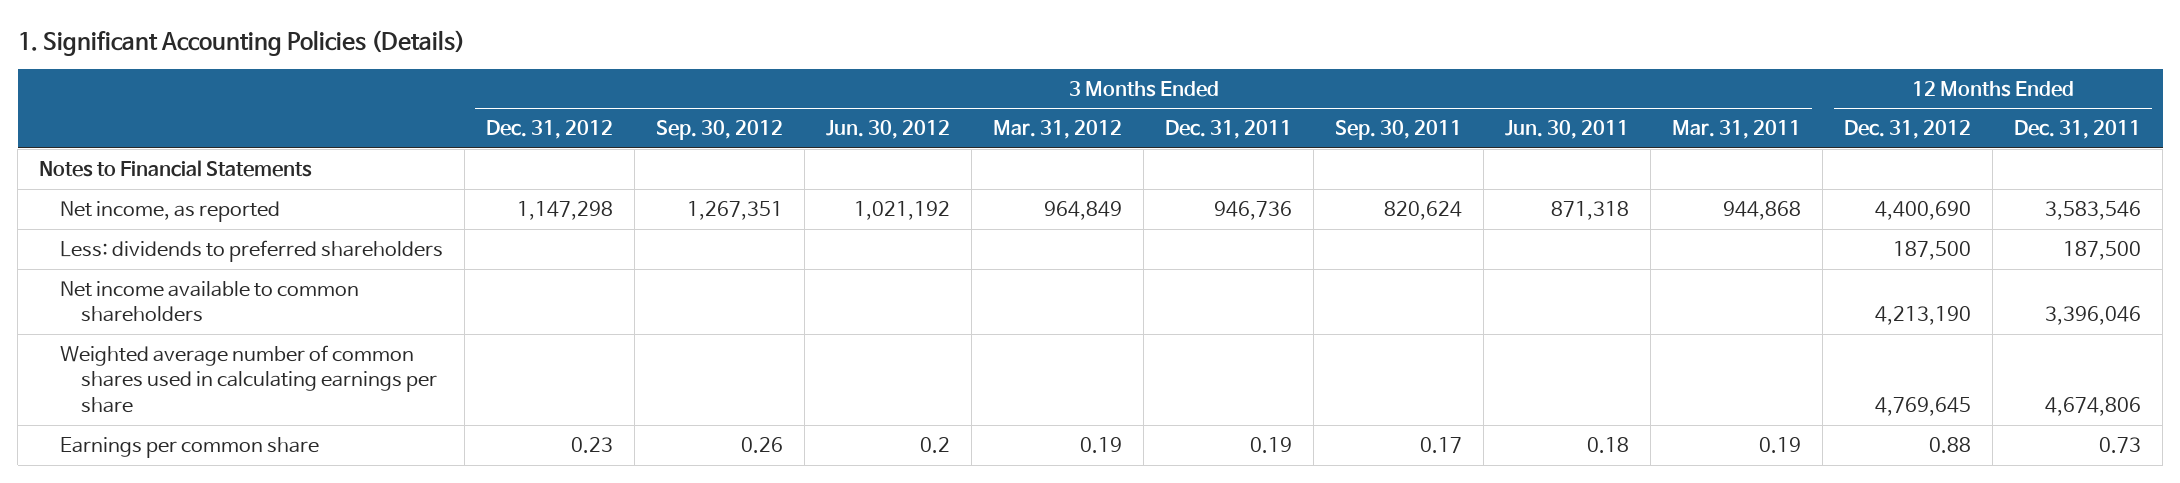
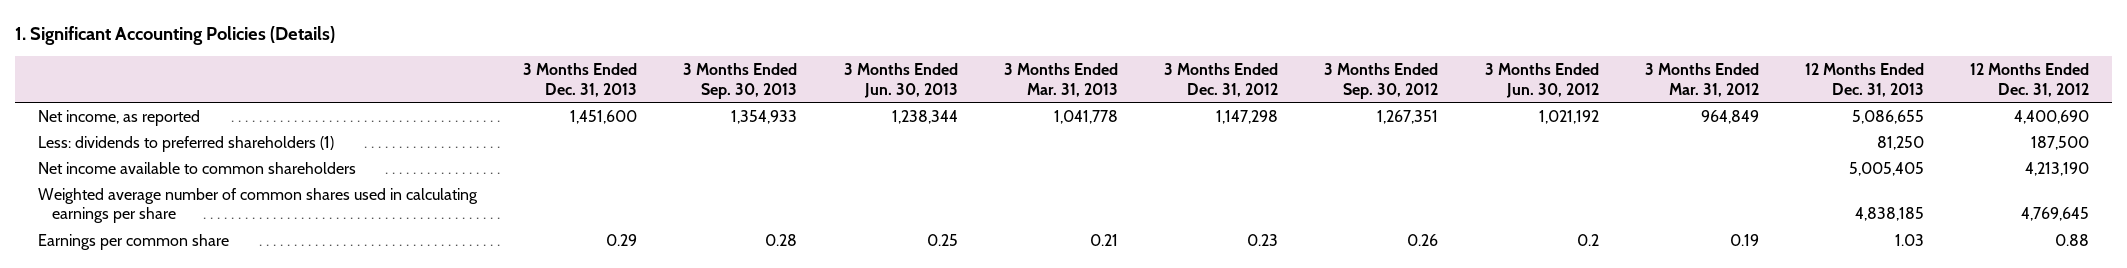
[1165,120,1293,140] Dec. 31, 2011 -> none
[1335,120,1463,141] Sep. 30, 2011 -> none
[1505,120,1630,140] Jun. 30, 2011 -> none
[1672,120,1802,140] Mar. 31, 2011 -> none
[2014,120,2142,140] Dec. 31, 2011 -> none
none -> [523,63,638,97] 3 Months Ended Dec. 31, 2013
none -> [683,63,798,99] 3 Months Ended Sep. 30, 2013
none -> [843,63,958,98] 3 Months Ended Jun. 30, 2013
none -> [1003,63,1118,97] 3 Months Ended Mar. 31, 2013
none -> [1805,63,1925,97] 12 Months Ended Dec. 31, 2013
[39,159,313,177] Notes to Financial Statements -> none
[60,239,444,262] Less: dividends to preferred shareholders -> [37,135,334,152] Less: dividends to preferred shareholders (1)

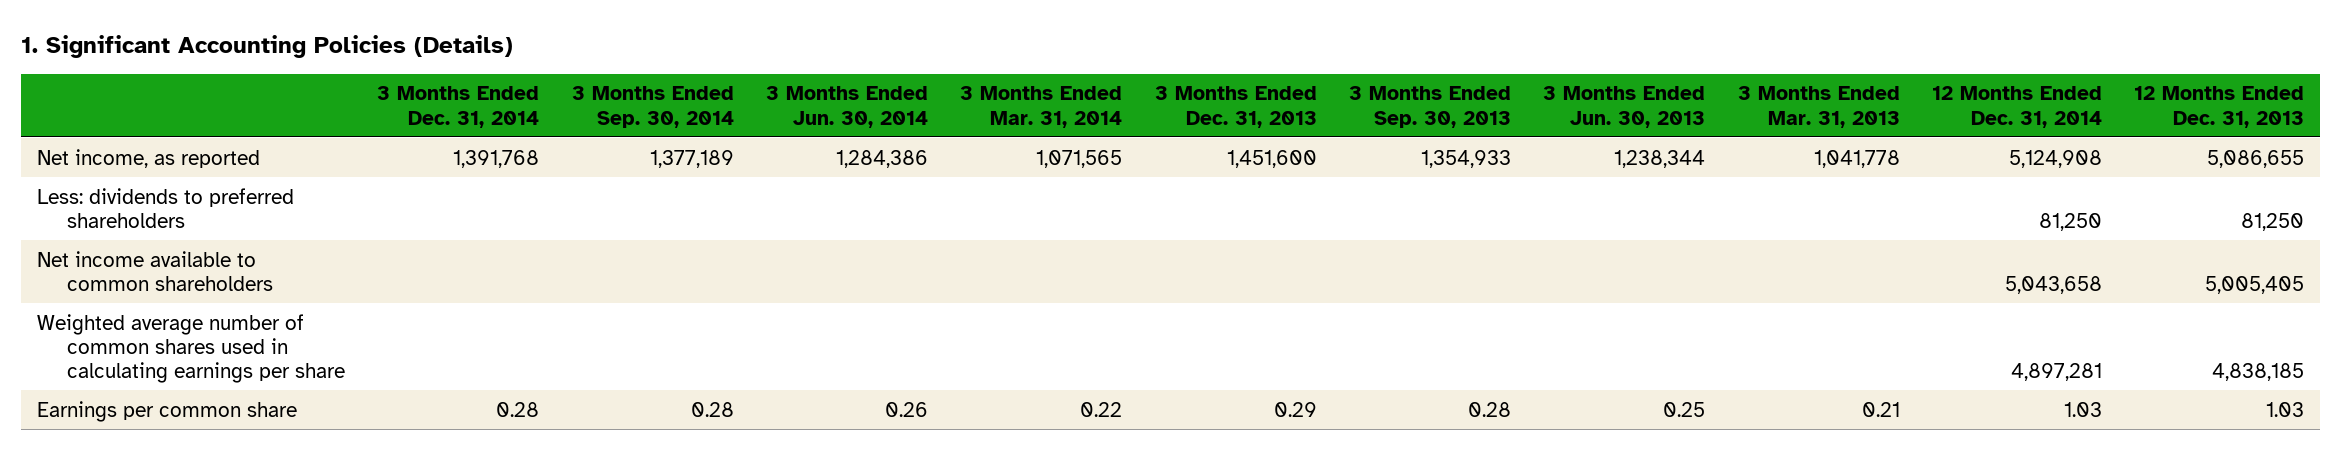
[1164,63,1279,97] 3 Months Ended Dec. 31, 2012 -> none
[1324,63,1439,99] 3 Months Ended Sep. 30, 2012 -> none
[1484,63,1599,98] 3 Months Ended Jun. 30, 2012 -> none
[1644,63,1759,97] 3 Months Ended Mar. 31, 2012 -> none
[1970,63,2090,97] 12 Months Ended Dec. 31, 2012 -> none
none -> [377,86,540,128] 3 Months Ended Dec. 31, 2014
none -> [571,86,734,128] 3 Months Ended Sep. 30, 2014
none -> [766,86,929,128] 3 Months Ended Jun. 30, 2014
none -> [960,86,1123,128] 3 Months Ended Mar. 31, 2014
none -> [1931,86,2102,128] 12 Months Ended Dec. 31, 2014
[37,135,334,152] Less: dividends to preferred shareholders (1) -> [36,187,294,228] Less: dividends to preferred shareholders

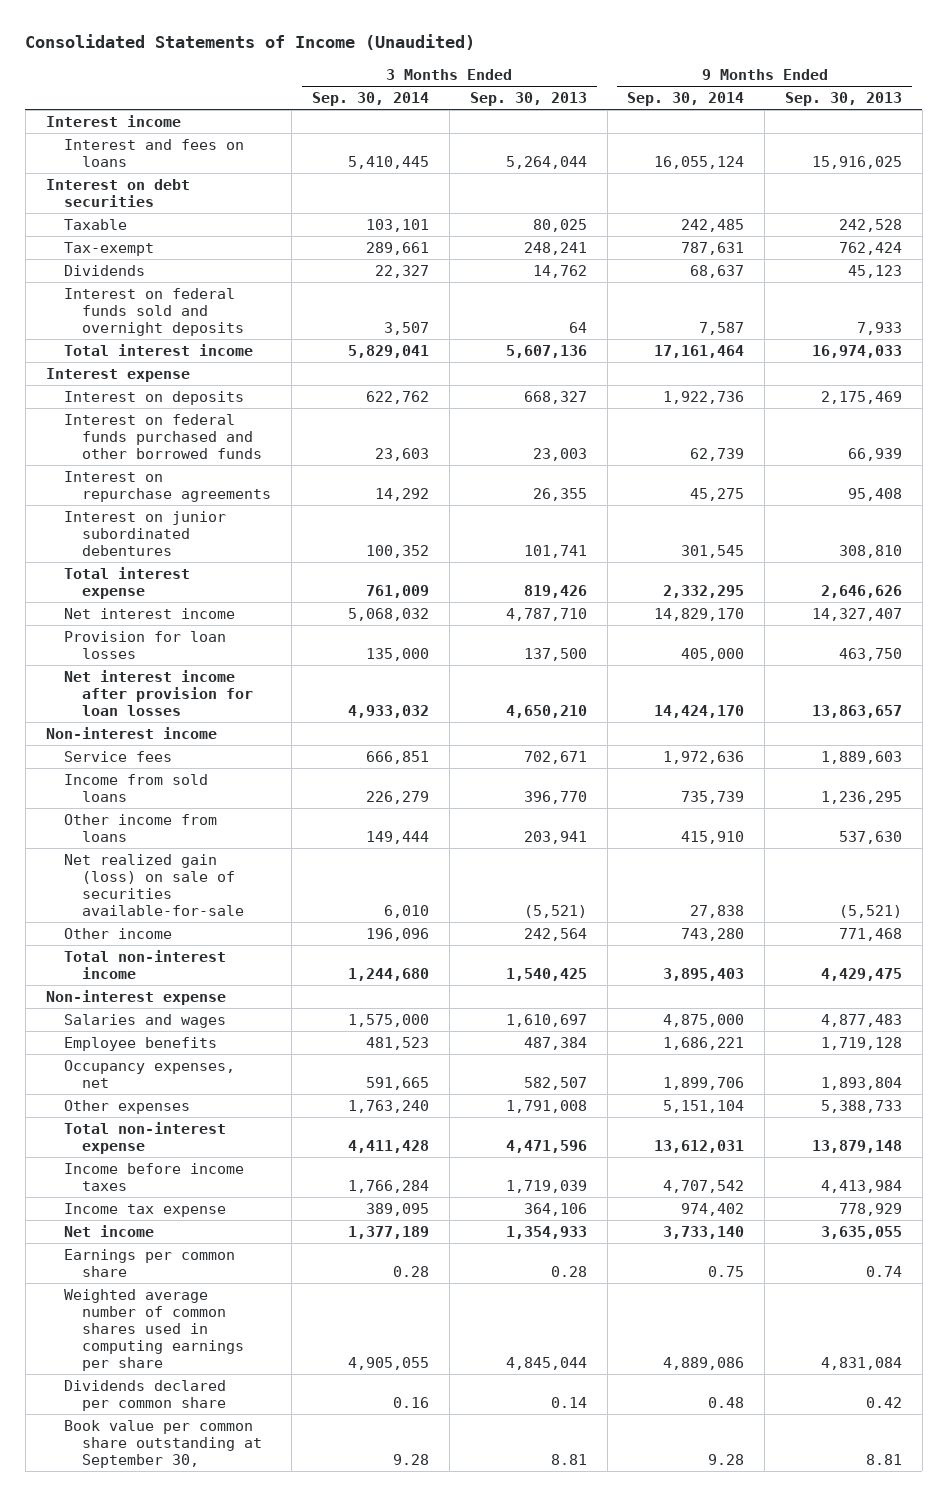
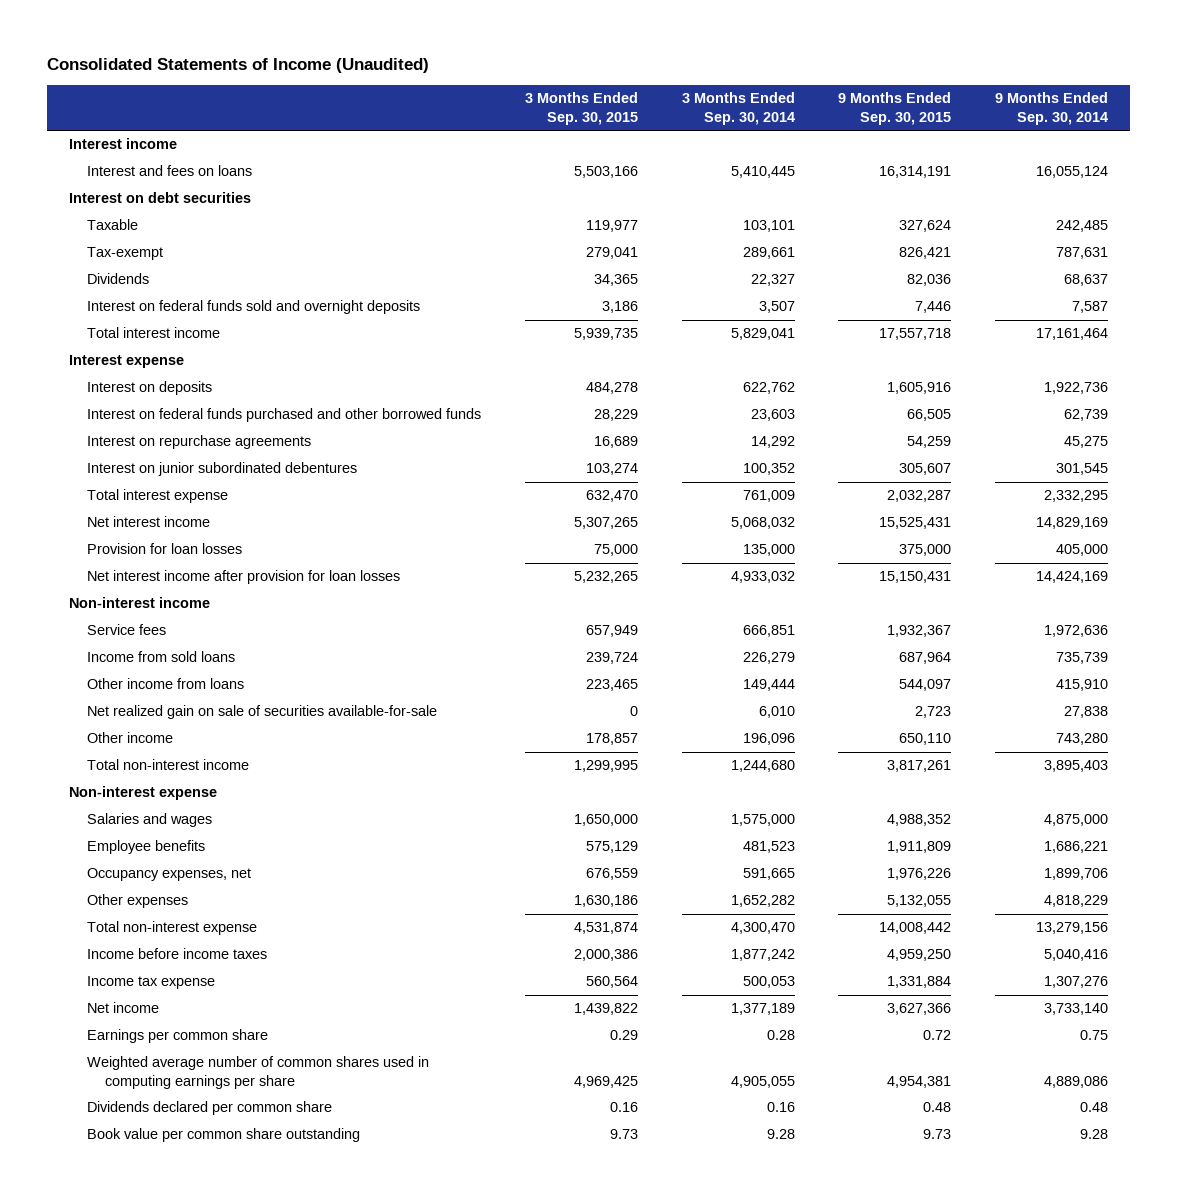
[469,92,587,107] Sep. 30, 2013 -> none
[785,92,903,107] Sep. 30, 2013 -> none
none -> [524,92,638,125] 3 Months Ended Sep. 30, 2015
none -> [838,92,952,125] 9 Months Ended Sep. 30, 2015
[654,607,745,621] 14,829,170 -> [1035,517,1108,530] 14,829,169
[654,705,745,719] 14,424,170 -> [1035,571,1108,584] 14,424,169
[64,853,245,917] Net realized gain (loss) on sale of securities available-for-sale -> [87,705,438,720] Net realized gain on sale of securities available-for-sale
[348,1099,430,1113] 1,763,240 -> [730,895,795,908] 1,652,282
[663,1099,745,1113] 5,151,104 -> [1043,895,1108,908] 4,818,229
[348,1140,430,1154] 4,411,428 -> [730,922,795,935] 4,300,470
[654,1140,745,1154] 13,612,031 -> [1035,922,1108,935] 13,279,156
[348,1180,430,1194] 1,766,284 -> [730,949,795,962] 1,877,242
[663,1180,745,1194] 4,707,542 -> [1043,949,1108,962] 5,040,416
[366,1202,430,1216] 389,095 -> [742,976,795,989] 500,053
[681,1202,745,1216] 974,402 -> [1043,976,1108,989] 1,307,276
[64,1419,263,1469] Book value per common share outstanding at September 30, -> [87,1128,361,1143] Book value per common share outstanding

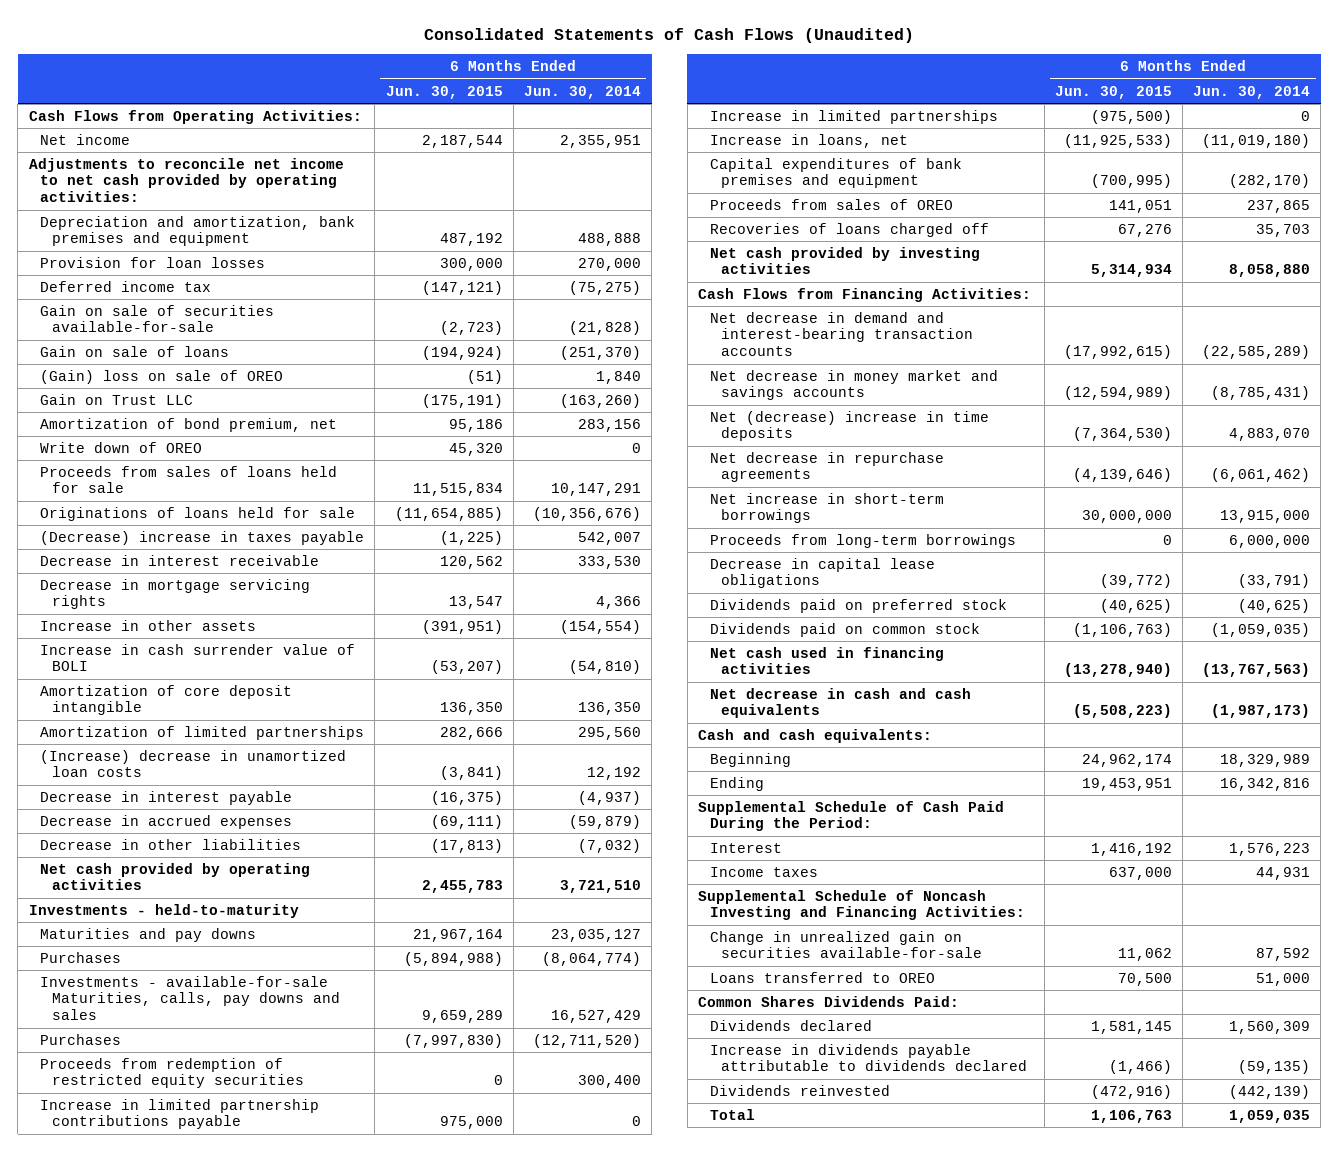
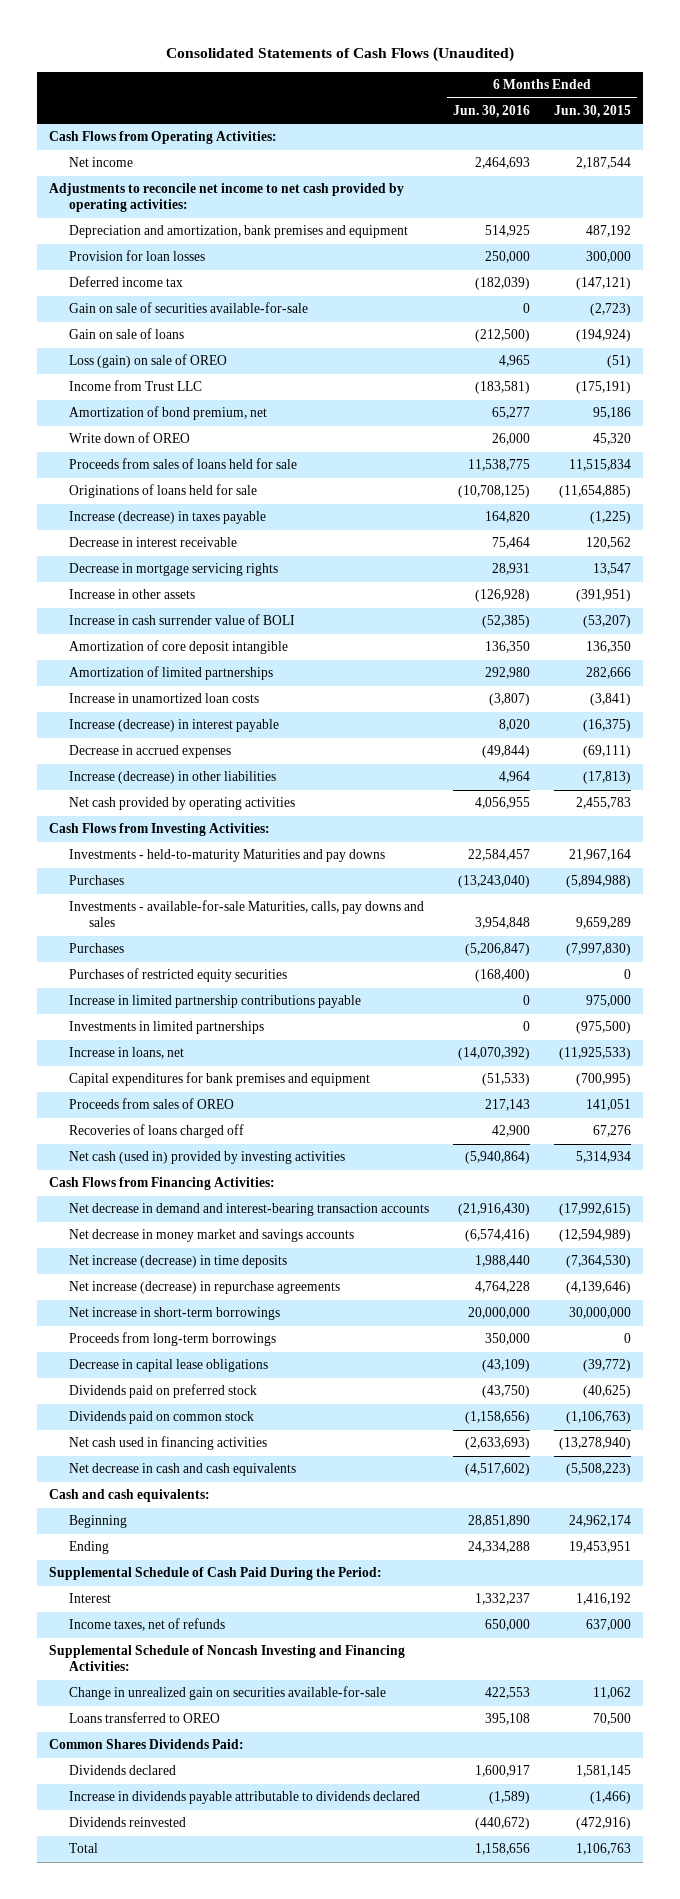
[523,85,641,99] Jun. 30, 2014 -> none
none -> [453,104,531,118] Jun. 30, 2016
[40,369,284,384] (Gain) loss on sale of OREO -> [69,354,228,369] Loss (gain) on sale of OREO
[40,393,194,405] Gain on Trust LLC -> [69,380,203,392] Income from Trust LLC
[40,530,365,545] (Decrease) increase in taxes payable -> [69,511,267,525] Increase (decrease) in taxes payable
[40,749,347,778] (Increase) decrease in unamortized loan costs -> [69,693,260,704] Increase in unamortized loan costs
[40,790,293,805] Decrease in interest payable -> [69,719,280,733] Increase (decrease) in interest payable
[40,838,302,850] Decrease in other liabilities -> [69,771,277,785] Increase (decrease) in other liabilities
[28,903,299,918] Investments - held-to-maturity -> none
none -> [48,823,270,837] Cash Flows from Investing Activities:
[40,927,257,942] Maturities and pay downs -> [69,849,386,863] Investments - held-to-maturity Maturities and pay downs
[40,1057,305,1089] Proceeds from redemption of restricted equity securities -> [69,968,288,983] Purchases of restricted equity securities
[709,109,998,124] Increase in limited partnerships -> [69,1021,265,1035] Investments in limited partnerships
[709,157,962,189] Capital expenditures of bank premises and equipment -> [69,1072,371,1087] Capital expenditures for bank premises and equipment
[709,246,980,275] Net cash provided by investing activities -> [69,1151,346,1165] Net cash (used in) provided by investing activities
[709,410,989,442] Net (decrease) increase in time deposits -> [69,1255,288,1269] Net increase (decrease) in time deposits
[709,451,944,483] Net decrease in repurchase agreements -> [69,1281,341,1295] Net increase (decrease) in repurchase agreements
[709,866,818,877] Income taxes -> [69,1618,226,1632] Income taxes, net of refunds

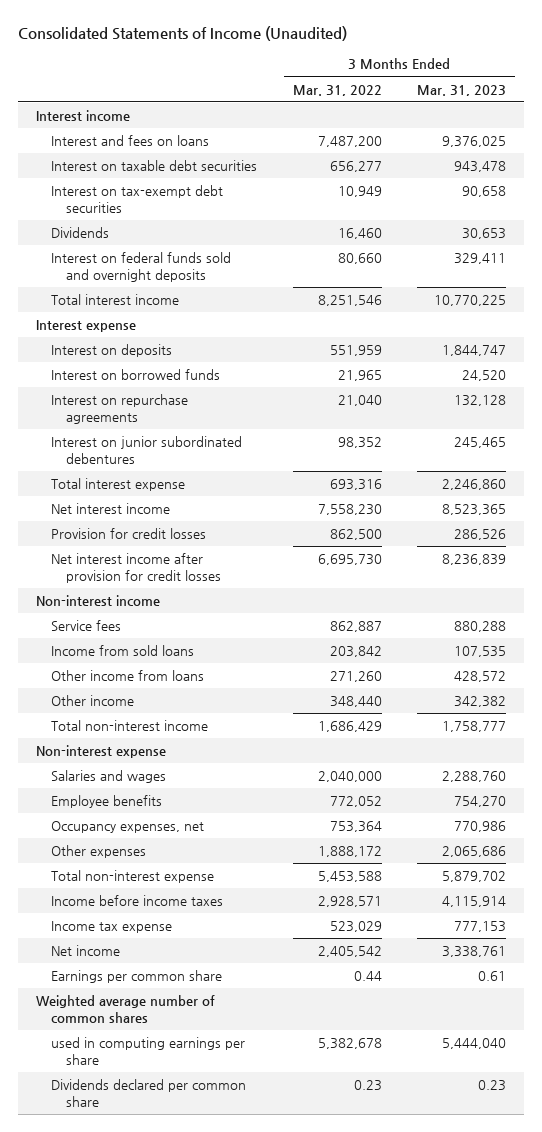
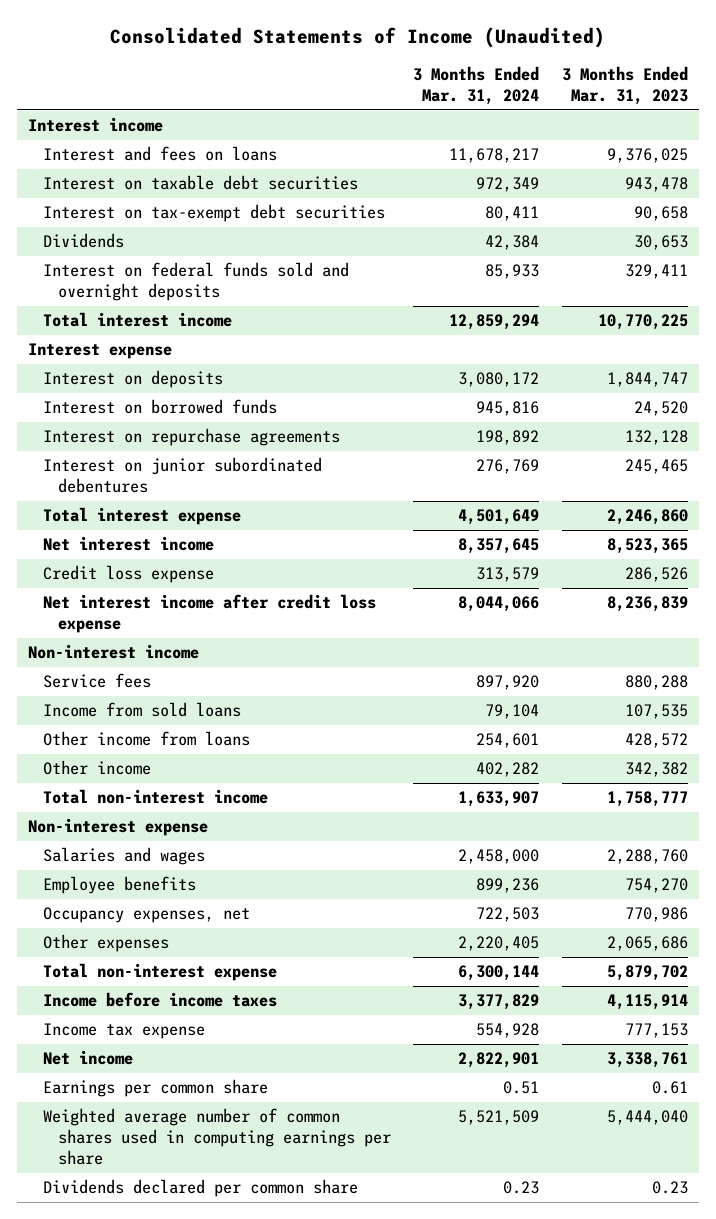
[292,84,382,96] Mar. 31, 2022 -> none
none -> [413,66,540,106] 3 Months Ended Mar. 31, 2024
[51,528,207,540] Provision for credit losses -> [43,565,215,584] Credit loss expense
[51,553,222,583] Net interest income after provision for credit losses -> [43,594,377,634] Net interest income after credit loss expense
[35,995,215,1023] Weighted average number of common shares -> none
[51,1037,246,1065] used in computing earnings per share -> [43,1108,392,1166] Weighted average number of common shares used in computing earnings per share

